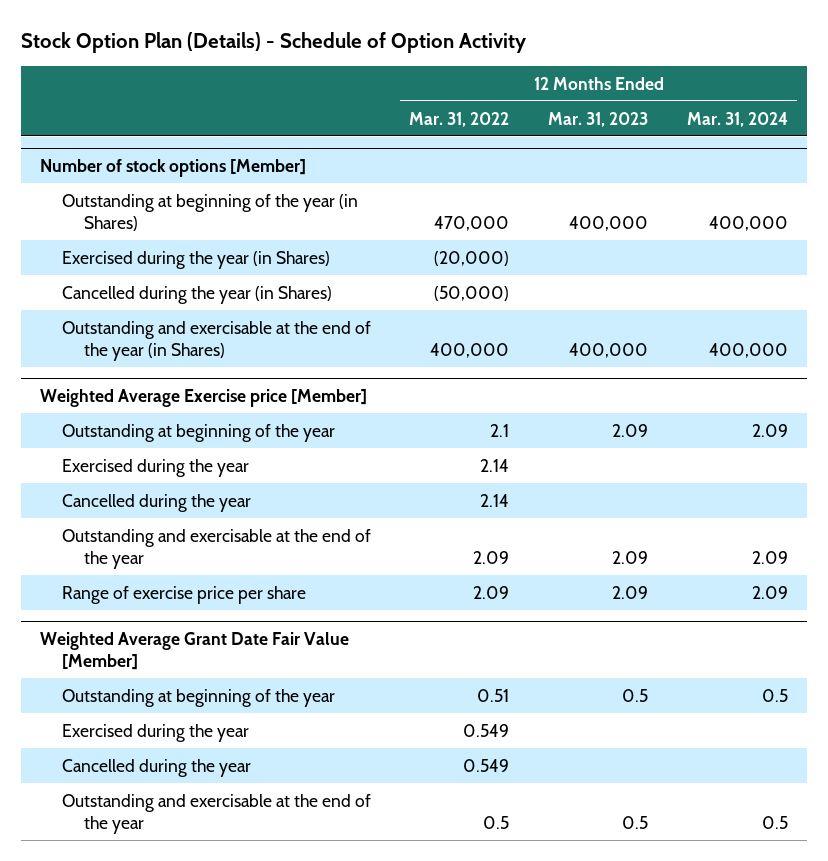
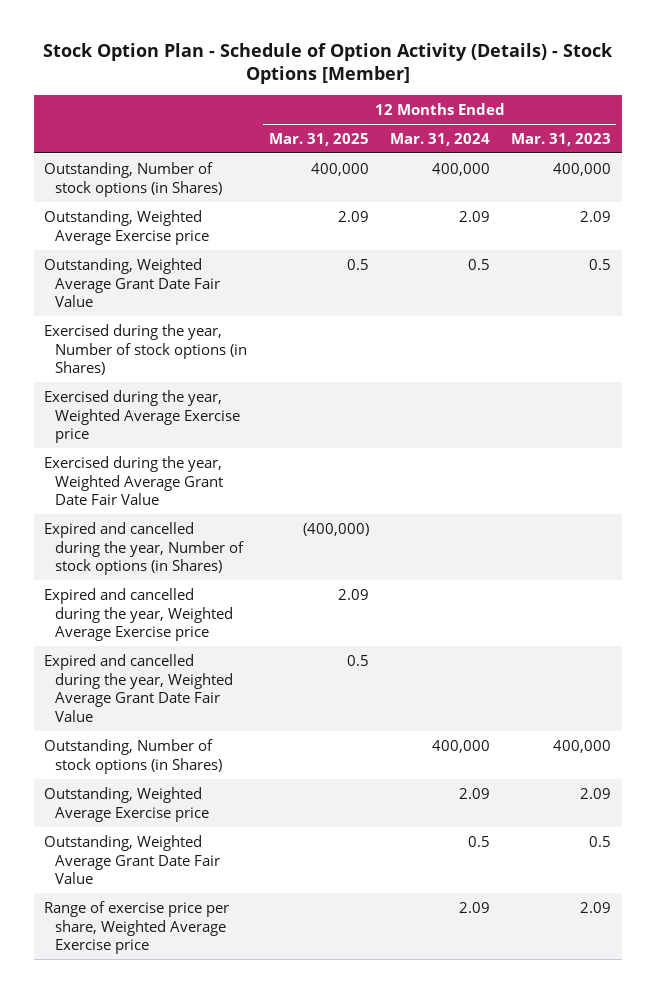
[20,32,526,54] Stock Option Plan (Details) - Schedule of Option Activity -> [42,43,613,85] Stock Option Plan - Schedule of Option Activity (Details) - Stock Options [Member]
[409,111,510,127] Mar. 31, 2022 -> none
none -> [268,132,369,146] Mar. 31, 2025
[40,158,307,177] Number of stock options [Member] -> none
[61,193,358,232] Outstanding at beginning of the year (in Shares) -> none
[61,250,330,269] Exercised during the year (in Shares) -> none
[61,285,332,304] Cancelled during the year (in Shares) -> none
[61,320,371,362] Outstanding and exercisable at the end of the year (in Shares) -> none
[40,388,368,407] Weighted Average Exercise price [Member] -> none
[61,423,335,442] Outstanding at beginning of the year -> none
[61,458,249,477] Exercised during the year -> none
[61,493,251,512] Cancelled during the year -> none
[61,528,371,570] Outstanding and exercisable at the end of the year -> none
[61,585,306,604] Range of exercise price per share -> none
[40,631,350,671] Weighted Average Grant Date Fair Value [Member] -> none
[61,688,335,707] Outstanding at beginning of the year -> none
[61,723,249,742] Exercised during the year -> none
[61,758,251,777] Cancelled during the year -> none
[61,793,371,835] Outstanding and exercisable at the end of the year -> none
none -> [44,161,223,197] Outstanding, Number of stock options (in Shares)
none -> [44,209,210,245] Outstanding, Weighted Average Exercise price
none -> [44,257,221,308] Outstanding, Weighted Average Grant Date Fair Value
none -> [44,323,248,376] Exercised during the year, Number of stock options (in Shares)
none -> [44,389,241,444] Exercised during the year, Weighted Average Exercise price
none -> [44,455,224,506] Exercised during the year, Weighted Average Grant Date Fair Value
none -> [44,521,245,576] Expired and cancelled during the year, Number of stock options (in Shares)
none -> [44,587,234,642] Expired and cancelled during the year, Weighted Average Exercise price
none -> [44,653,234,723] Expired and cancelled during the year, Weighted Average Grant Date Fair Value
none -> [44,738,223,774] Outstanding, Number of stock options (in Shares)
none -> [44,786,210,822] Outstanding, Weighted Average Exercise price
none -> [44,834,221,885] Outstanding, Weighted Average Grant Date Fair Value
none -> [44,900,230,955] Range of exercise price per share, Weighted Average Exercise price

